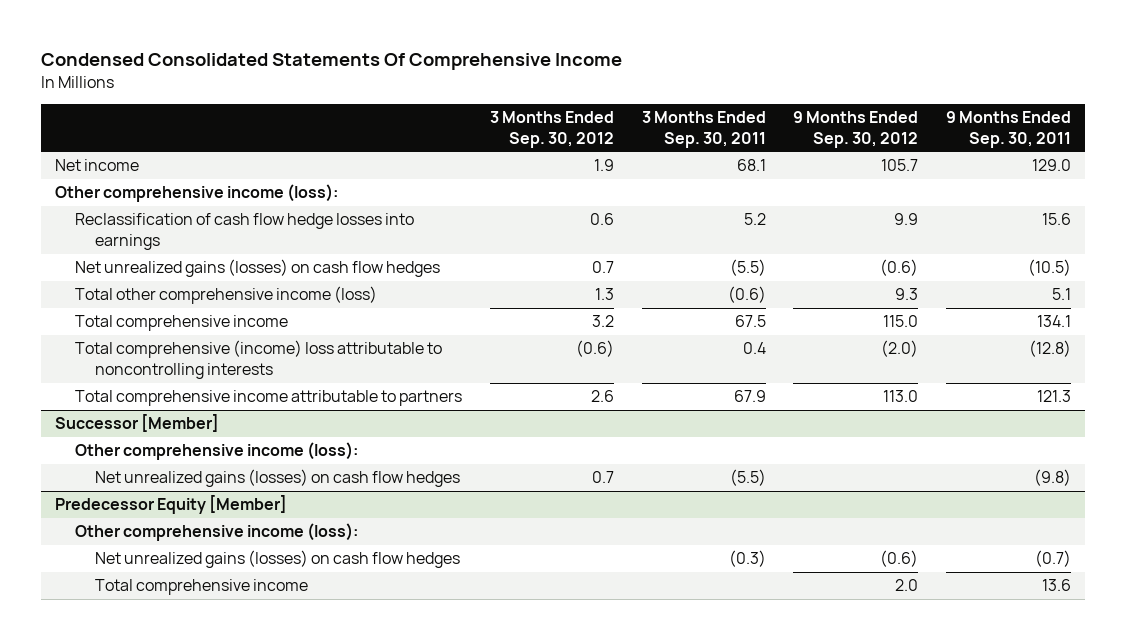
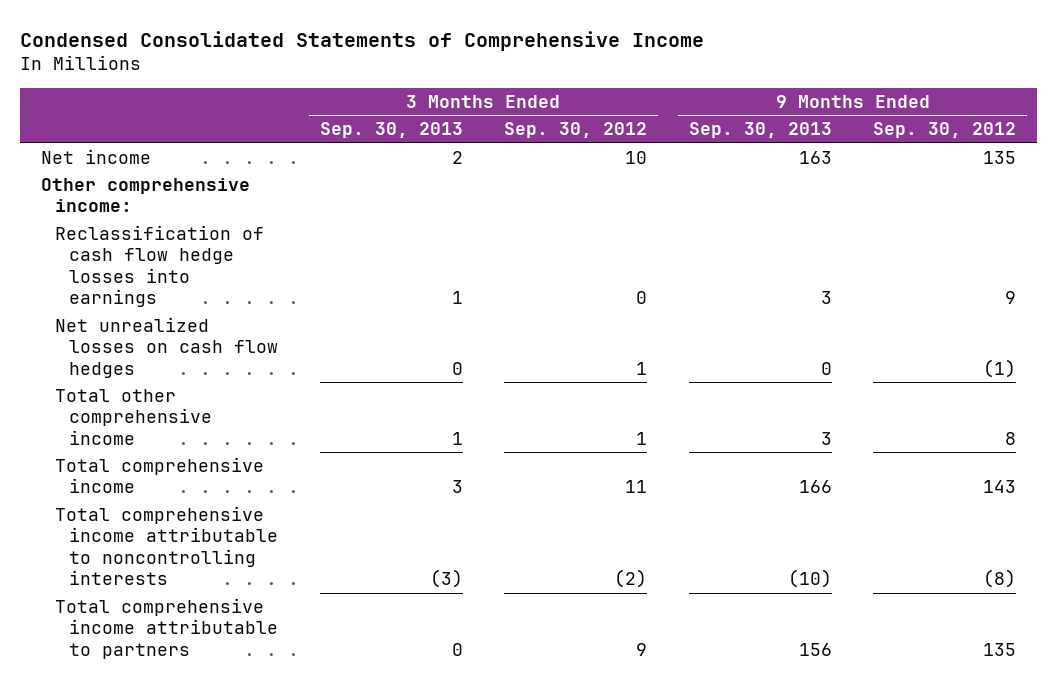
[41,53,623,71] Condensed Consolidated Statements Of Comprehensive Income -> [19,30,704,51] Condensed Consolidated Statements of Comprehensive Income
[641,111,766,148] 3 Months Ended Sep. 30, 2011 -> none
[946,111,1072,148] 9 Months Ended Sep. 30, 2011 -> none
none -> [319,122,463,139] Sep. 30, 2013
none -> [688,122,832,139] Sep. 30, 2013
[54,414,219,433] Successor [Member] -> none
[75,442,359,461] Other comprehensive income (loss): -> none
[95,469,461,488] Net unrealized gains (losses) on cash flow hedges -> none
[54,495,287,515] Predecessor Equity [Member] -> none
[75,523,359,542] Other comprehensive income (loss): -> none
[95,550,461,569] Net unrealized gains (losses) on cash flow hedges -> none
[95,579,309,596] Total comprehensive income -> none
[593,159,614,172] 1.9 -> [625,151,648,165] 10
[881,159,919,172] 105.7 -> [983,151,1017,165] 135
[54,184,338,203] Other comprehensive income (loss): -> [40,178,250,213] Other comprehensive income:
[589,213,614,226] 0.6 -> [636,291,648,305] 0
[894,213,919,226] 9.9 -> [1005,291,1017,305] 9
[75,259,441,278] Net unrealized gains (losses) on cash flow hedges -> [54,317,279,378] Net unrealized losses on cash flow hedges
[591,261,614,274] 0.7 -> [636,361,648,375] 1
[880,259,919,277] (0.6) -> [983,358,1017,378] (1)
[75,286,378,305] Total other comprehensive income (loss) -> [54,389,213,445] Total other comprehensive income
[594,288,614,301] 1.3 -> [636,431,648,445] 1
[895,288,919,301] 9.3 -> [1005,431,1017,445] 8
[591,315,614,328] 3.2 -> [625,480,648,494] 11
[883,315,919,328] 115.0 -> [983,480,1017,494] 143
[75,340,443,379] Total comprehensive (income) loss attributable to noncontrolling interests -> [54,506,279,586] Total comprehensive income attributable to noncontrolling interests
[575,340,614,358] (0.6) -> [614,569,648,589] (2)
[881,340,919,358] (2.0) -> [983,569,1017,589] (8)
[590,390,614,403] 2.6 -> [636,642,648,656] 9
[883,390,919,403] 113.0 -> [983,642,1017,656] 135

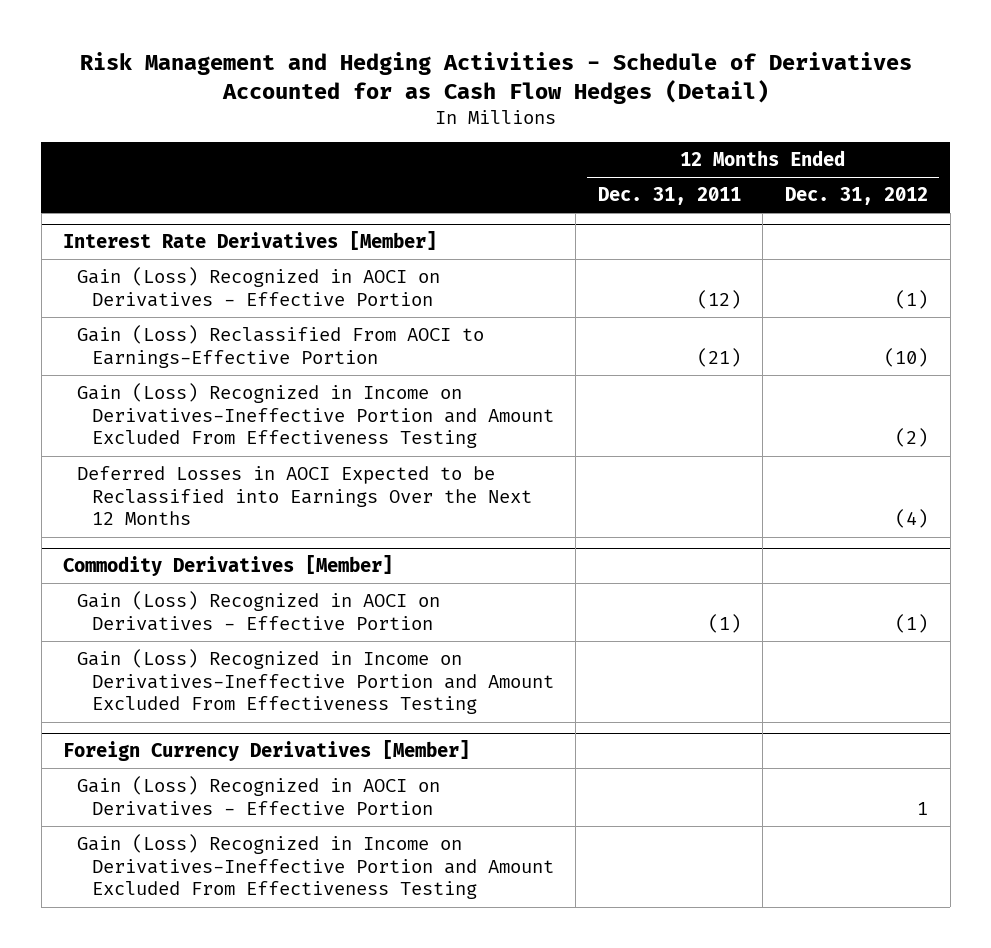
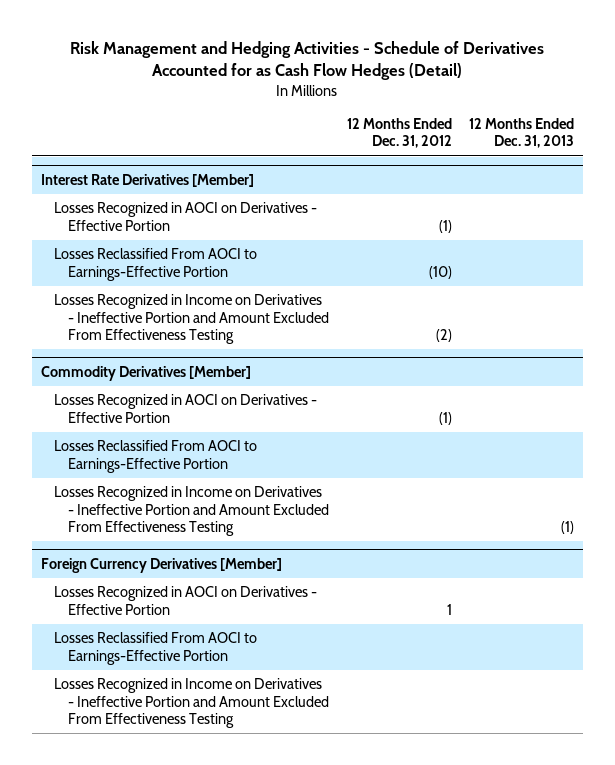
[597,187,741,206] Dec. 31, 2011 -> none
none -> [469,117,575,149] 12 Months Ended Dec. 31, 2013
[77,465,532,526] Deferred Losses in AOCI Expected to be Reclassified into Earnings Over the Next 12 Months -> none
[77,266,441,307] Gain (Loss) Recognized in AOCI on Derivatives - Effective Portion -> [54,202,318,231] Losses Recognized in AOCI on Derivatives - Effective Portion
[77,324,485,368] Gain (Loss) Reclassified From AOCI to Earnings-Effective Portion -> [54,248,258,281] Losses Reclassified From AOCI to Earnings-Effective Portion
[77,382,554,449] Gain (Loss) Recognized in Income on Derivatives-Ineffective Portion and Amount Excluded From Effectiveness Testing -> [54,294,329,345] Losses Recognized in Income on Derivatives - Ineffective Portion and Amount Excluded From Effectiveness Testing
[77,590,441,631] Gain (Loss) Recognized in AOCI on Derivatives - Effective Portion -> [54,394,318,423] Losses Recognized in AOCI on Derivatives - Effective Portion
none -> [54,440,258,473] Losses Reclassified From AOCI to Earnings-Effective Portion
[77,648,554,715] Gain (Loss) Recognized in Income on Derivatives-Ineffective Portion and Amount Excluded From Effectiveness Testing -> [54,486,329,537] Losses Recognized in Income on Derivatives - Ineffective Portion and Amount Excluded From Effectiveness Testing
[77,775,441,816] Gain (Loss) Recognized in AOCI on Derivatives - Effective Portion -> [54,586,318,615] Losses Recognized in AOCI on Derivatives - Effective Portion
none -> [54,632,258,665] Losses Reclassified From AOCI to Earnings-Effective Portion
[77,833,554,900] Gain (Loss) Recognized in Income on Derivatives-Ineffective Portion and Amount Excluded From Effectiveness Testing -> [54,678,329,729] Losses Recognized in Income on Derivatives - Ineffective Portion and Amount Excluded From Effectiveness Testing

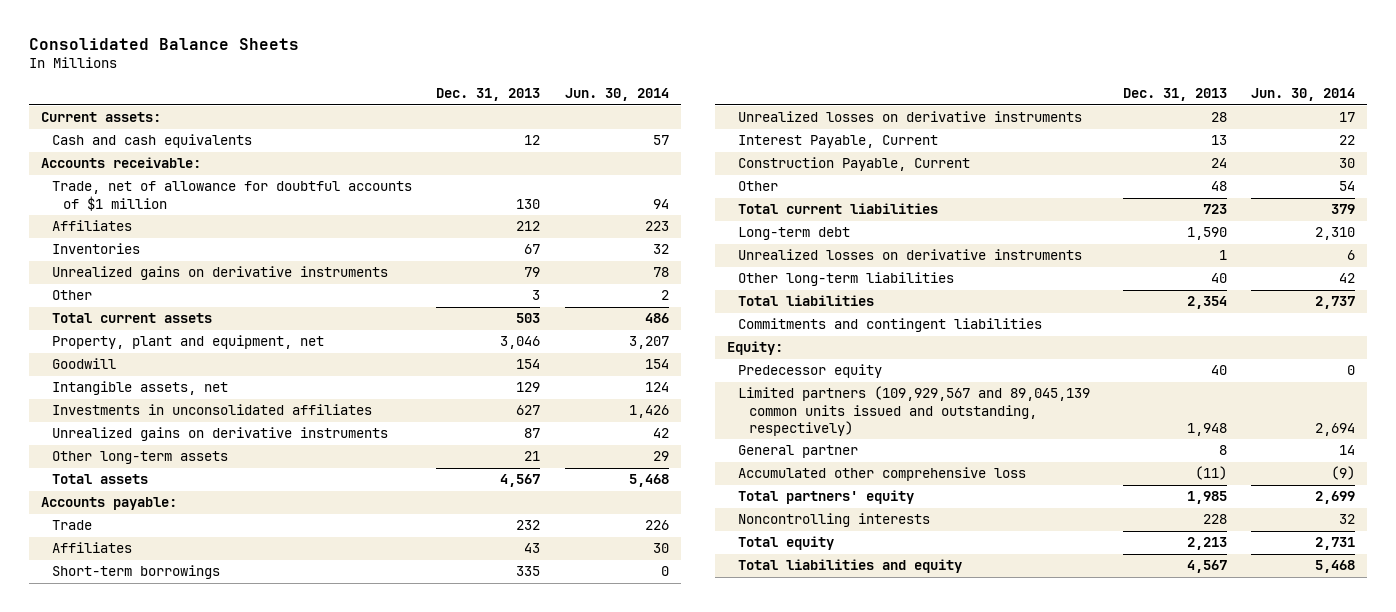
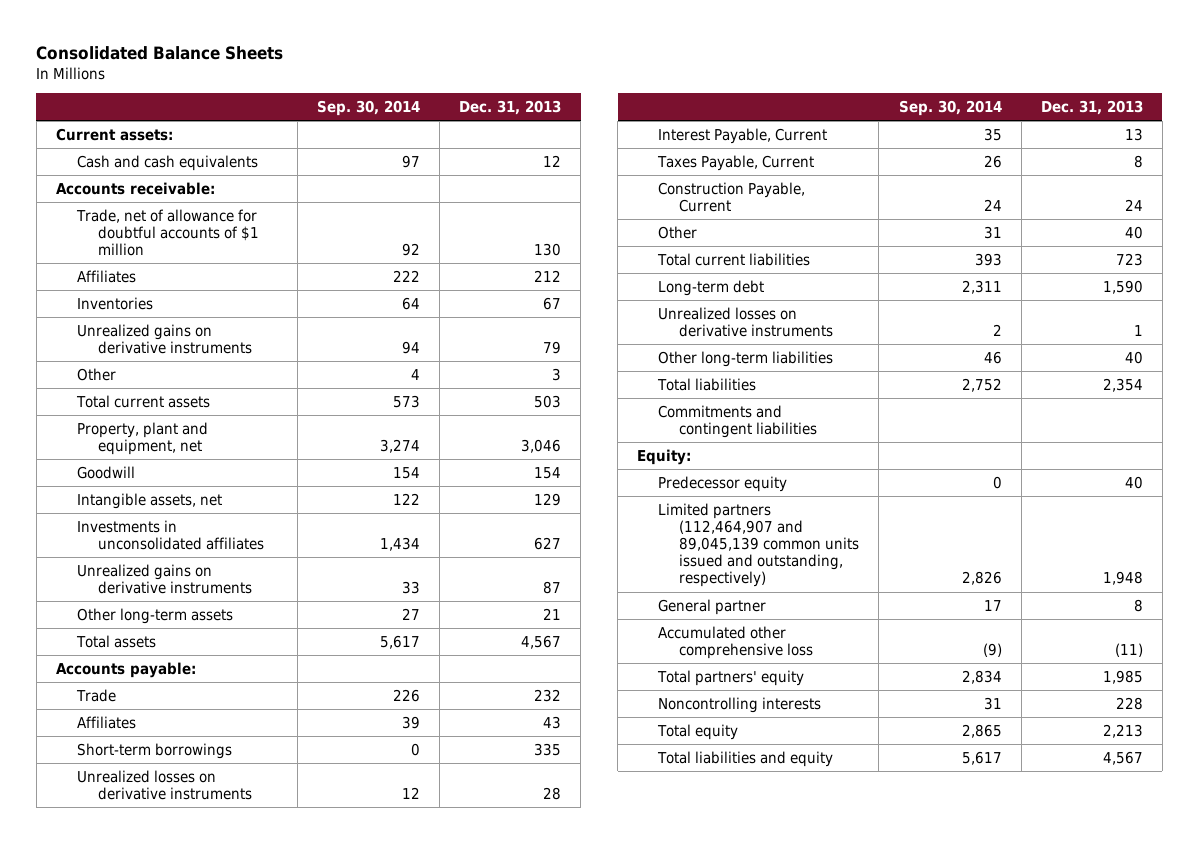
[564,88,669,102] Jun. 30, 2014 -> none
none -> [317,100,421,117] Sep. 30, 2014
none -> [657,154,815,171] Taxes Payable, Current
[1210,181,1227,192] 48 -> [1124,225,1143,239] 40
[738,386,1091,436] Limited partners (109,929,567 and 89,045,139 common units issued and outstanding, respectively) -> [658,502,860,588] Limited partners (112,464,907 and 89,045,139 common units issued and outstanding, respectively)

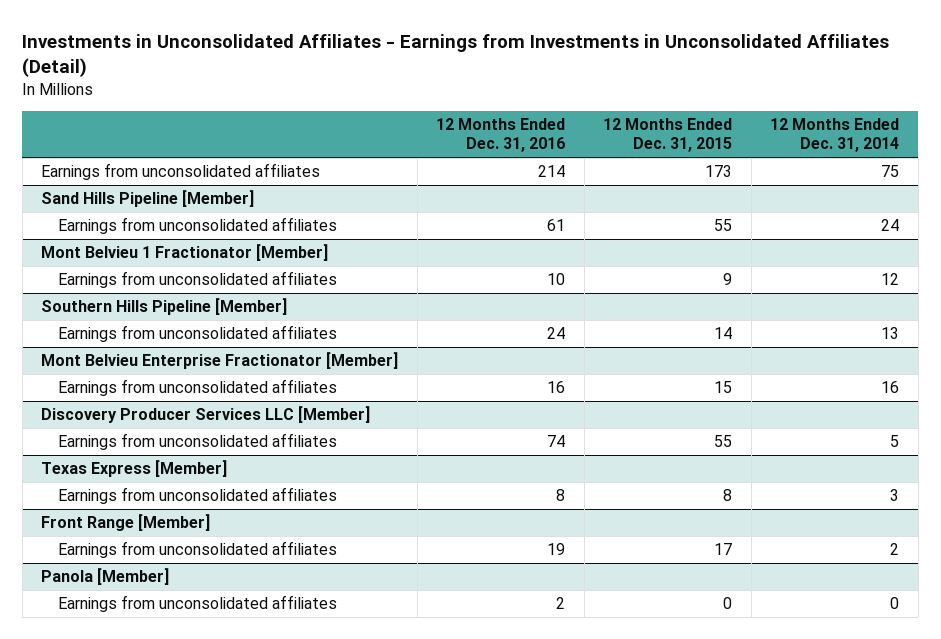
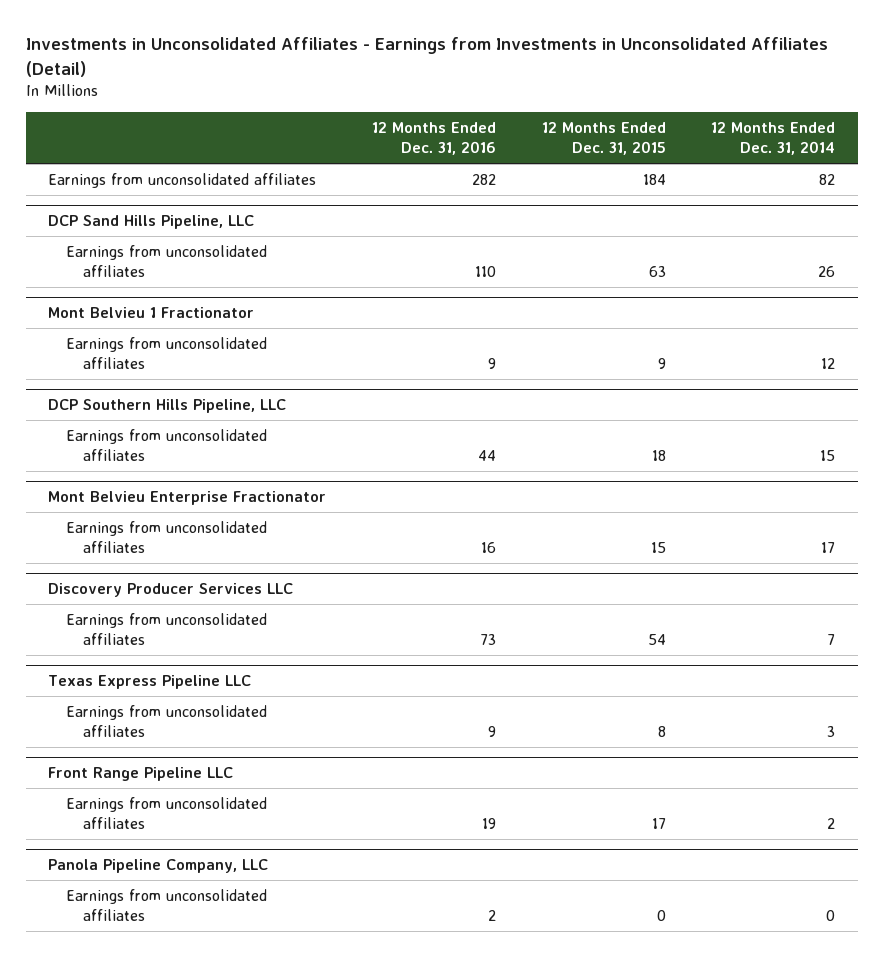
[538,165,566,178] 214 -> [472,173,497,185] 282
[705,165,733,178] 173 -> [642,173,666,185] 184
[881,165,900,178] 75 -> [819,173,836,185] 82
[41,190,255,208] Sand Hills Pipeline [Member] -> [48,215,255,230] DCP Sand Hills Pipeline, LLC
[547,219,566,232] 61 -> [475,266,497,278] 110
[714,219,733,232] 55 -> [648,266,666,278] 63
[881,219,900,232] 24 -> [818,266,836,278] 26
[41,244,329,262] Mont Belvieu 1 Fractionator [Member] -> [48,307,255,319] Mont Belvieu 1 Fractionator
[547,273,566,286] 10 -> [488,358,497,370] 9
[41,298,288,316] Southern Hills Pipeline [Member] -> [48,399,287,414] DCP Southern Hills Pipeline, LLC
[547,327,566,340] 24 -> [478,450,497,462] 44
[714,327,733,340] 14 -> [651,450,666,462] 18
[881,327,900,340] 13 -> [820,450,836,462] 15
[41,352,399,370] Mont Belvieu Enterprise Fractionator [Member] -> [48,491,327,506] Mont Belvieu Enterprise Fractionator
[881,381,900,394] 16 -> [821,542,836,554] 17
[41,406,371,424] Discovery Producer Services LLC [Member] -> [48,583,294,598] Discovery Producer Services LLC
[547,435,566,448] 74 -> [480,634,497,646] 73
[714,435,733,448] 55 -> [647,634,666,646] 54
[890,435,900,448] 5 -> [827,634,836,646] 7
[41,460,228,478] Texas Express [Member] -> [48,675,252,690] Texas Express Pipeline LLC
[556,489,566,502] 8 -> [488,726,497,738] 9
[41,514,211,532] Front Range [Member] -> [48,767,234,782] Front Range Pipeline LLC
[41,568,170,586] Panola [Member] -> [48,859,269,874] Panola Pipeline Company, LLC

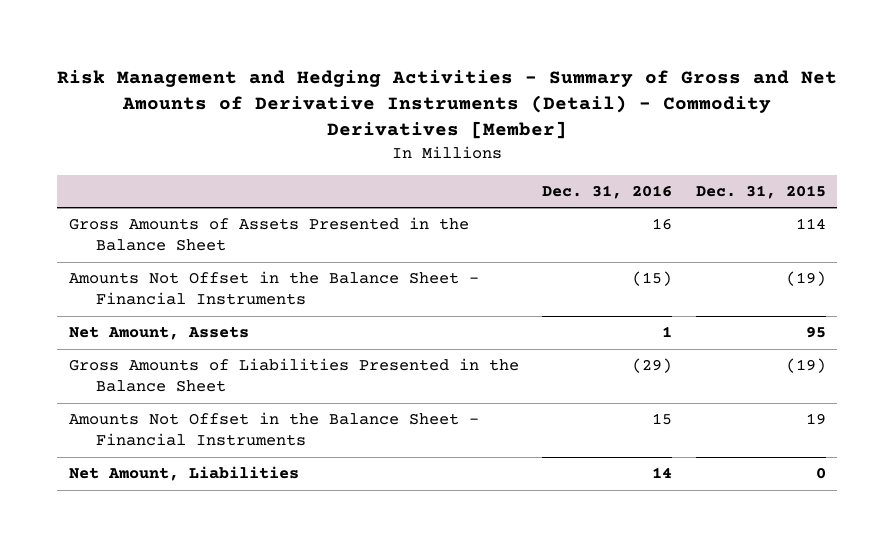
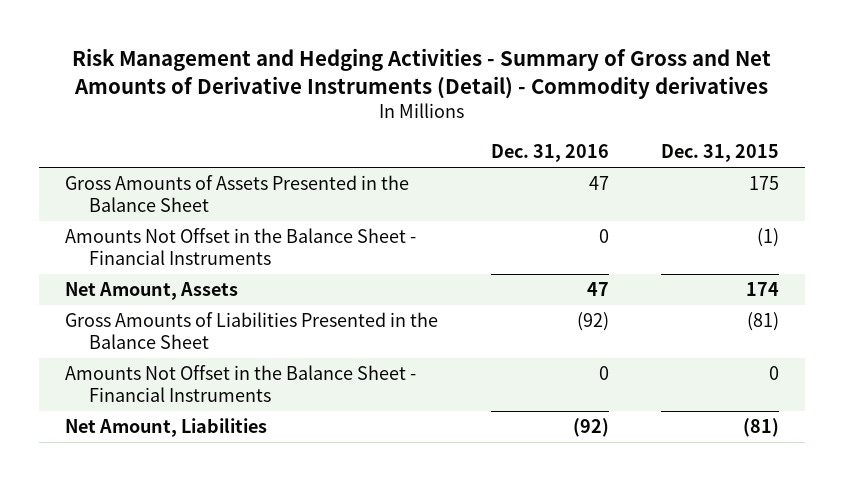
[57,70,838,140] Risk Management and Hedging Activities - Summary of Gross and Net Amounts of Derivative Instruments (Detail) - Commodity Derivatives [Member] -> [72,48,772,100] Risk Management and Hedging Activities - Summary of Gross and Net Amounts of Derivative Instruments (Detail) - Commodity derivatives
[652,218,673,231] 16 -> [588,176,609,191] 47
[795,218,826,230] 114 -> [749,176,780,191] 175
[632,271,673,287] (15) -> [598,229,609,244] 0
[785,271,826,287] (19) -> [757,228,780,248] (1)
[662,326,673,338] 1 -> [586,282,609,297] 47
[805,326,826,339] 95 -> [746,282,780,297] 174
[632,358,673,374] (29) -> [576,312,609,332] (92)
[785,358,826,374] (19) -> [747,312,780,332] (81)
[652,413,673,426] 15 -> [598,366,609,381] 0
[805,413,826,426] 19 -> [769,366,780,381] 0
[652,467,673,479] 14 -> [572,418,609,438] (92)
[815,467,826,480] 0 -> [743,418,780,438] (81)

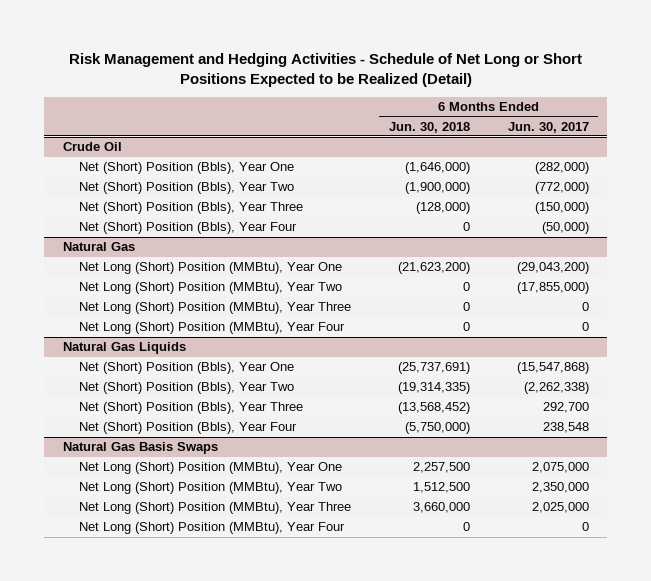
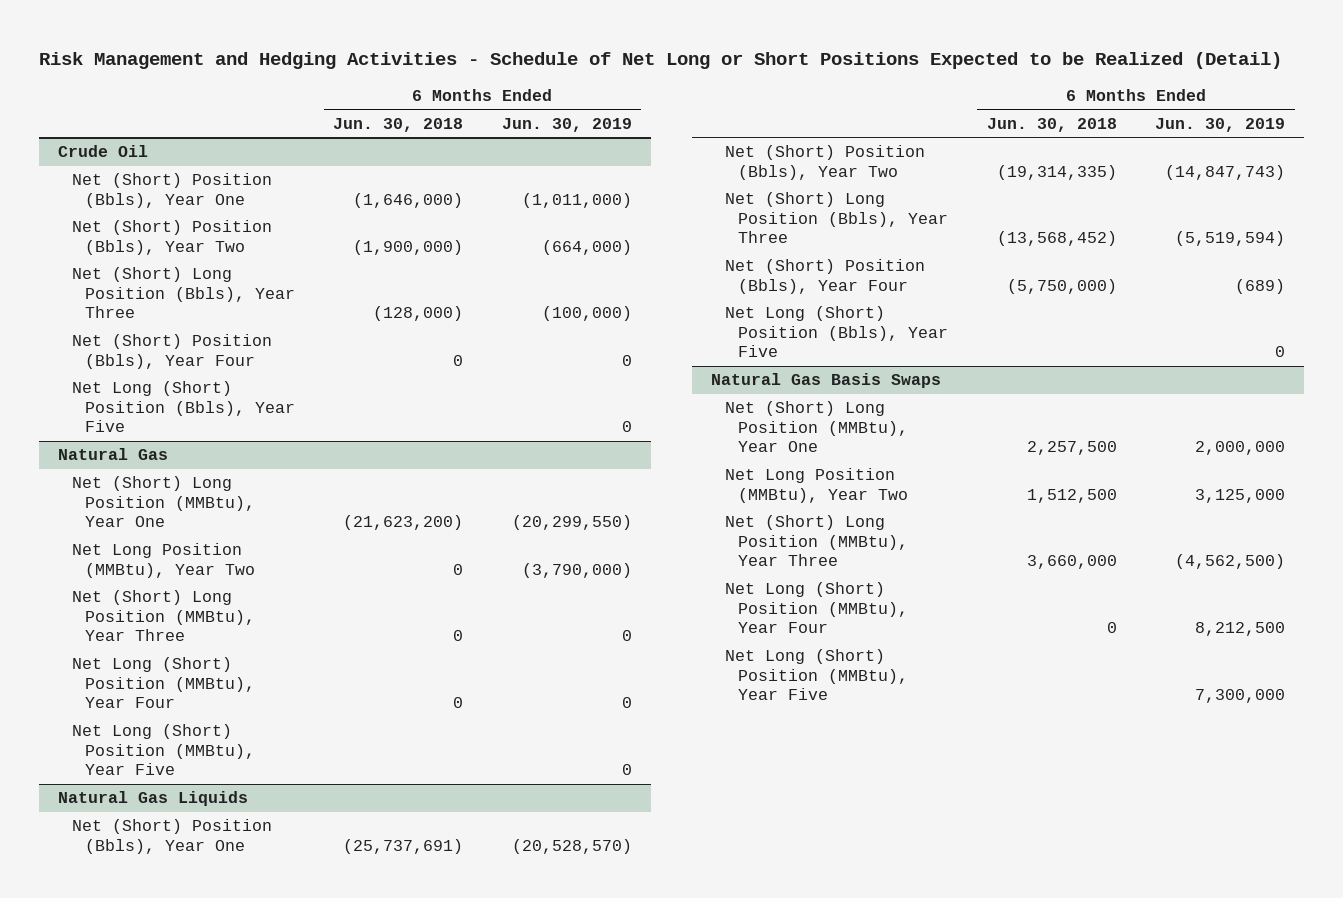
[507,121,589,133] Jun. 30, 2017 -> none
none -> [501,117,632,132] Jun. 30, 2019
[78,202,303,215] Net (Short) Position (Bbls), Year Three -> [71,267,296,319] Net (Short) Long Position (Bbls), Year Three
none -> [71,381,296,433] Net Long (Short) Position (Bbls), Year Five
[78,262,342,275] Net Long (Short) Position (MMBtu), Year One -> [71,476,256,528] Net (Short) Long Position (MMBtu), Year One
[78,282,342,295] Net Long (Short) Position (MMBtu), Year Two -> [71,543,256,578] Net Long Position (MMBtu), Year Two
[78,302,351,315] Net Long (Short) Position (MMBtu), Year Three -> [71,590,256,642] Net (Short) Long Position (MMBtu), Year Three
none -> [71,724,256,776] Net Long (Short) Position (MMBtu), Year Five
[78,402,303,415] Net (Short) Position (Bbls), Year Three -> [724,192,949,244] Net (Short) Long Position (Bbls), Year Three
none -> [724,306,949,358] Net Long (Short) Position (Bbls), Year Five
[78,462,342,475] Net Long (Short) Position (MMBtu), Year One -> [724,401,909,453] Net (Short) Long Position (MMBtu), Year One
[78,482,342,495] Net Long (Short) Position (MMBtu), Year Two -> [724,468,909,503] Net Long Position (MMBtu), Year Two
[78,502,351,515] Net Long (Short) Position (MMBtu), Year Three -> [724,515,909,567] Net (Short) Long Position (MMBtu), Year Three
none -> [724,649,909,701] Net Long (Short) Position (MMBtu), Year Five

